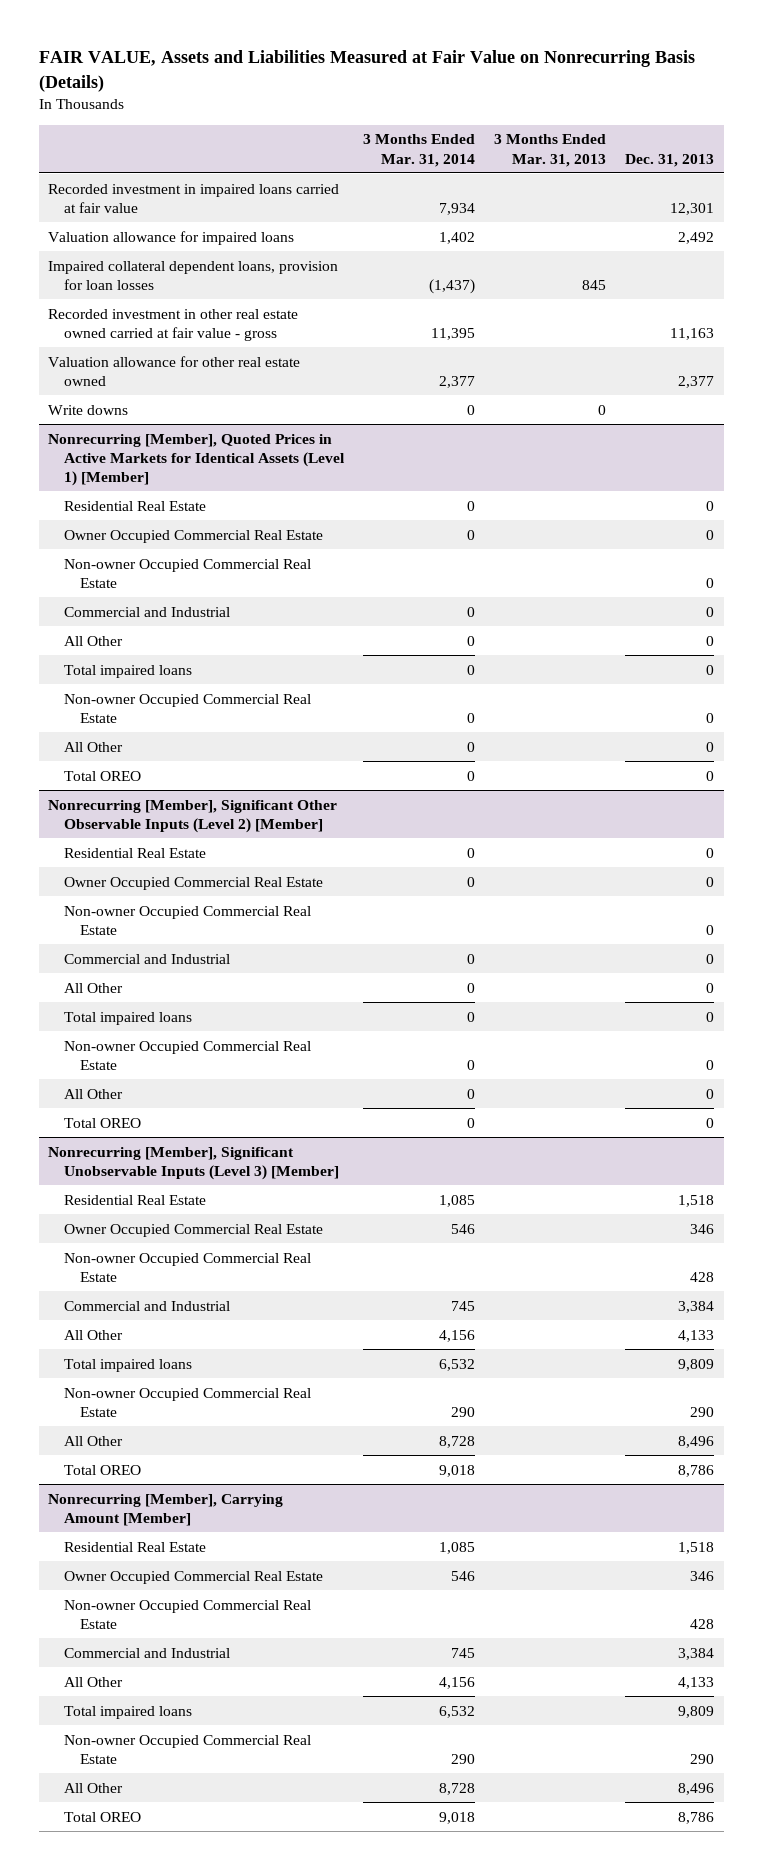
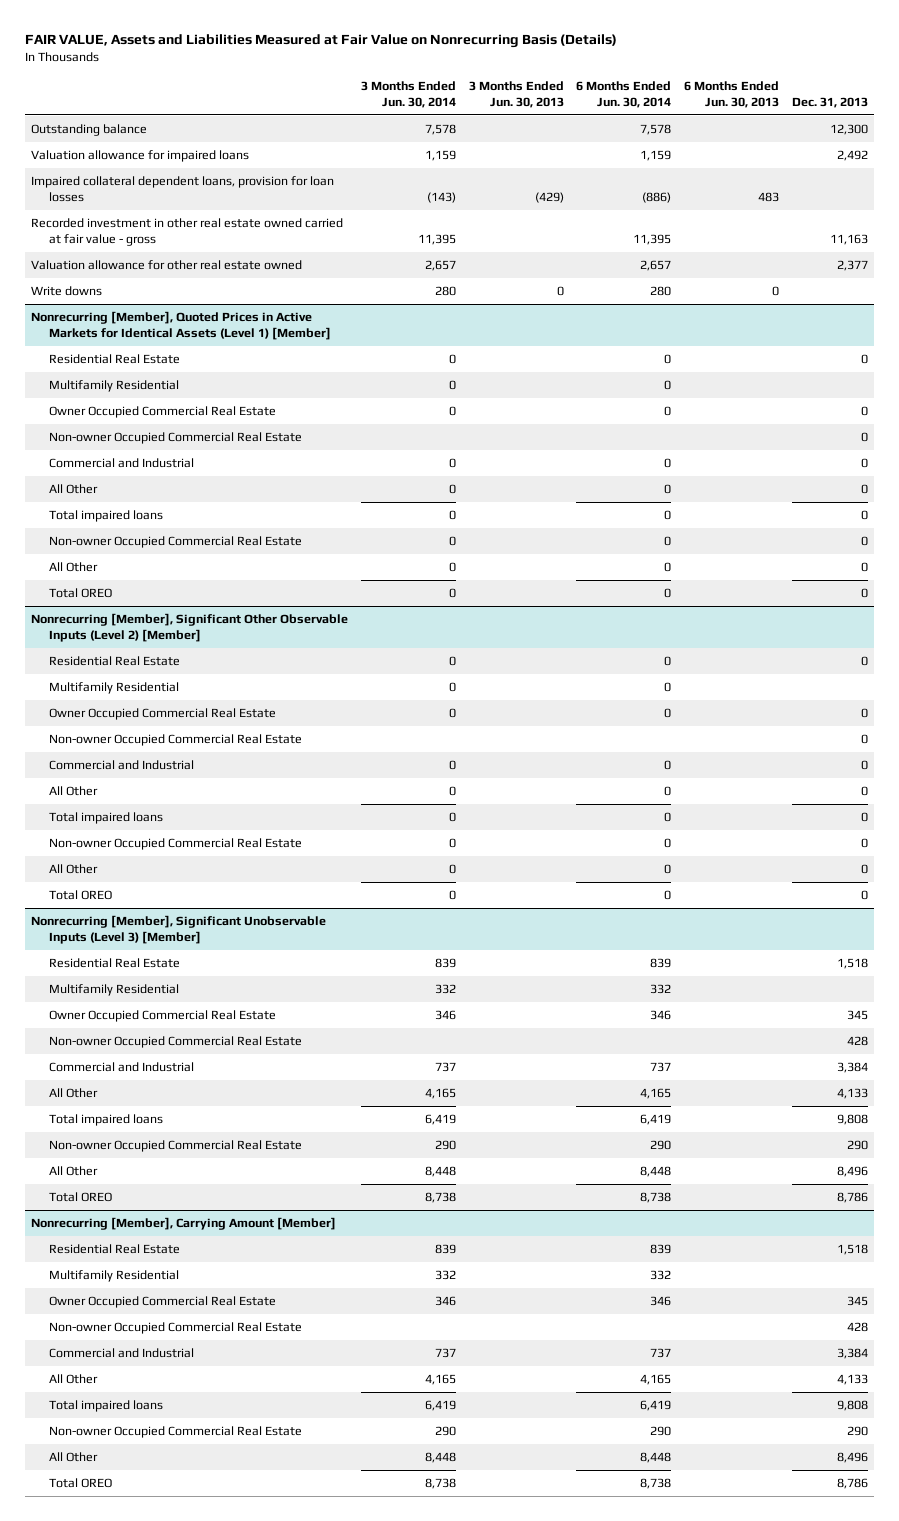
[363,134,476,167] 3 Months Ended Mar. 31, 2014 -> none
[494,134,607,167] 3 Months Ended Mar. 31, 2013 -> none
none -> [361,81,457,109] 3 Months Ended Jun. 30, 2014
none -> [468,81,564,109] 3 Months Ended Jun. 30, 2013
none -> [576,81,672,109] 6 Months Ended Jun. 30, 2014
none -> [684,81,780,109] 6 Months Ended Jun. 30, 2013
[48,183,340,213] Recorded investment in impaired loans carried at fair value -> none
none -> [31,123,148,136] Outstanding balance
none -> [48,379,179,392] Multifamily Residential
none -> [48,681,179,694] Multifamily Residential
none -> [48,983,179,996] Multifamily Residential
[690,1223,715,1234] 346 -> [846,1009,868,1020] 345
[678,1358,715,1371] 9,809 -> [836,1113,868,1125] 9,808
none -> [48,1269,179,1282] Multifamily Residential
[690,1570,715,1581] 346 -> [846,1295,868,1306] 345
[678,1705,715,1718] 9,809 -> [836,1399,868,1411] 9,808

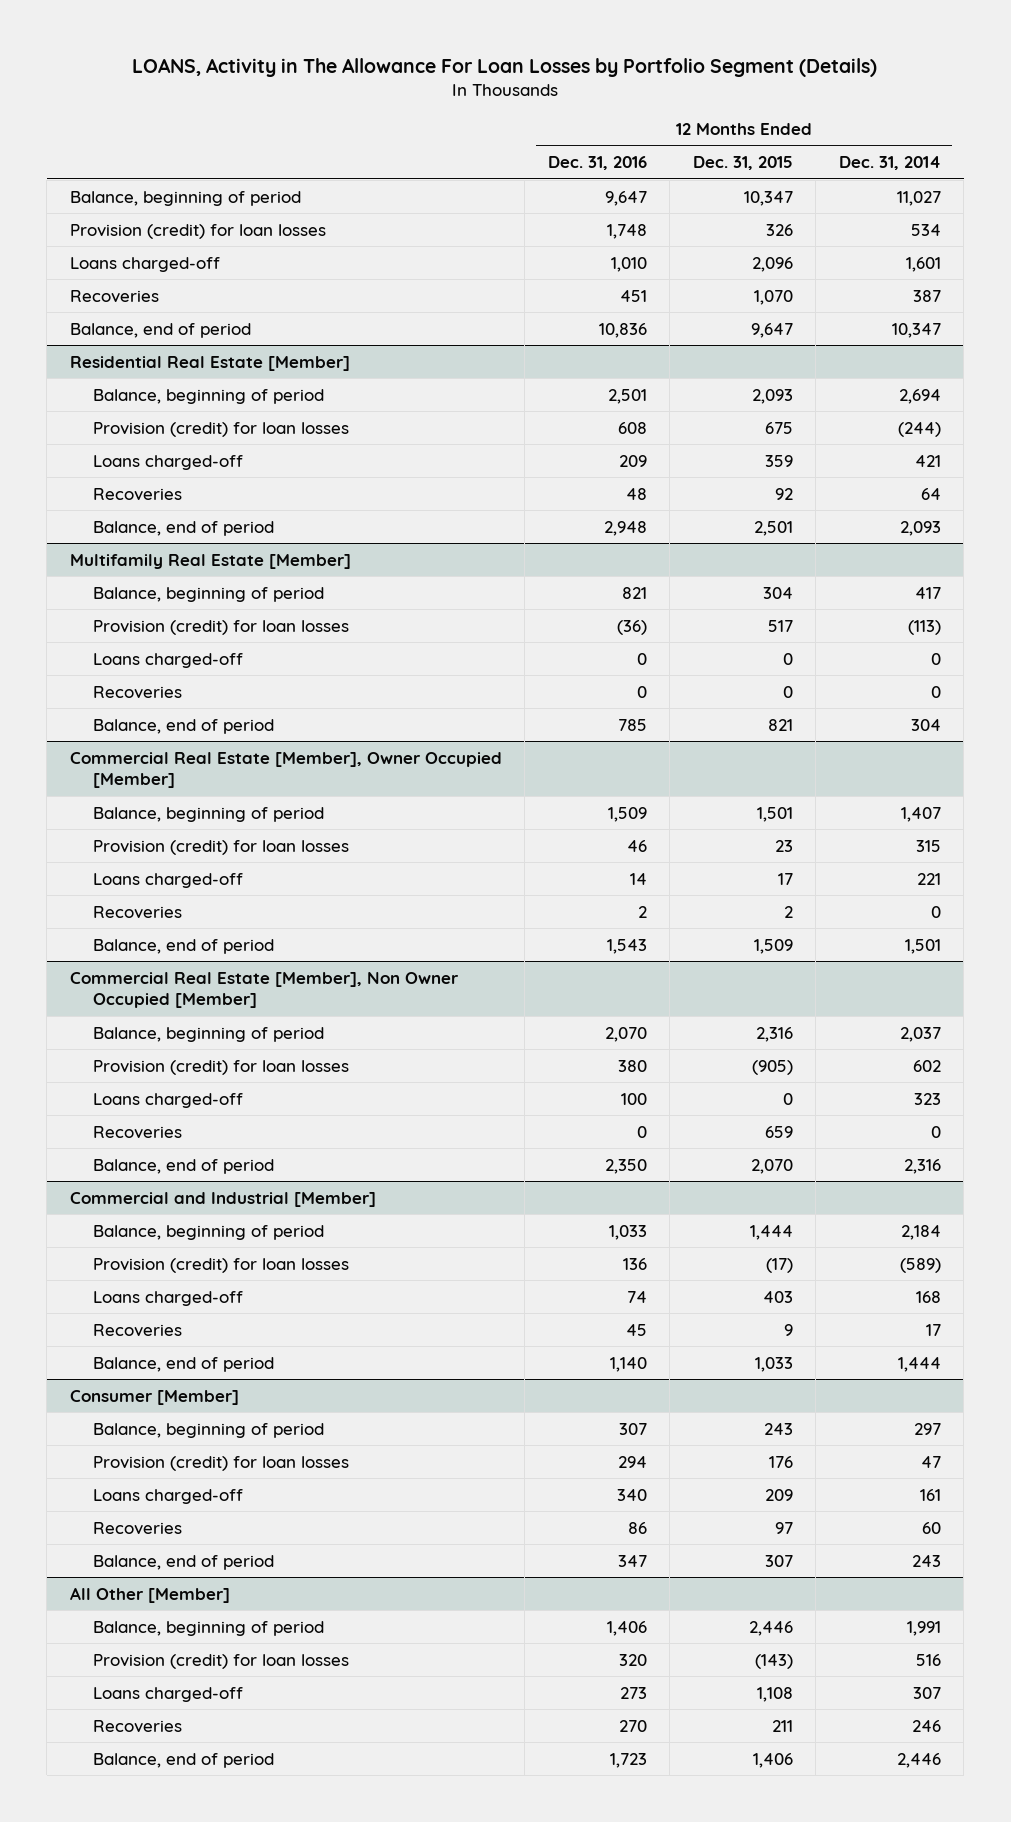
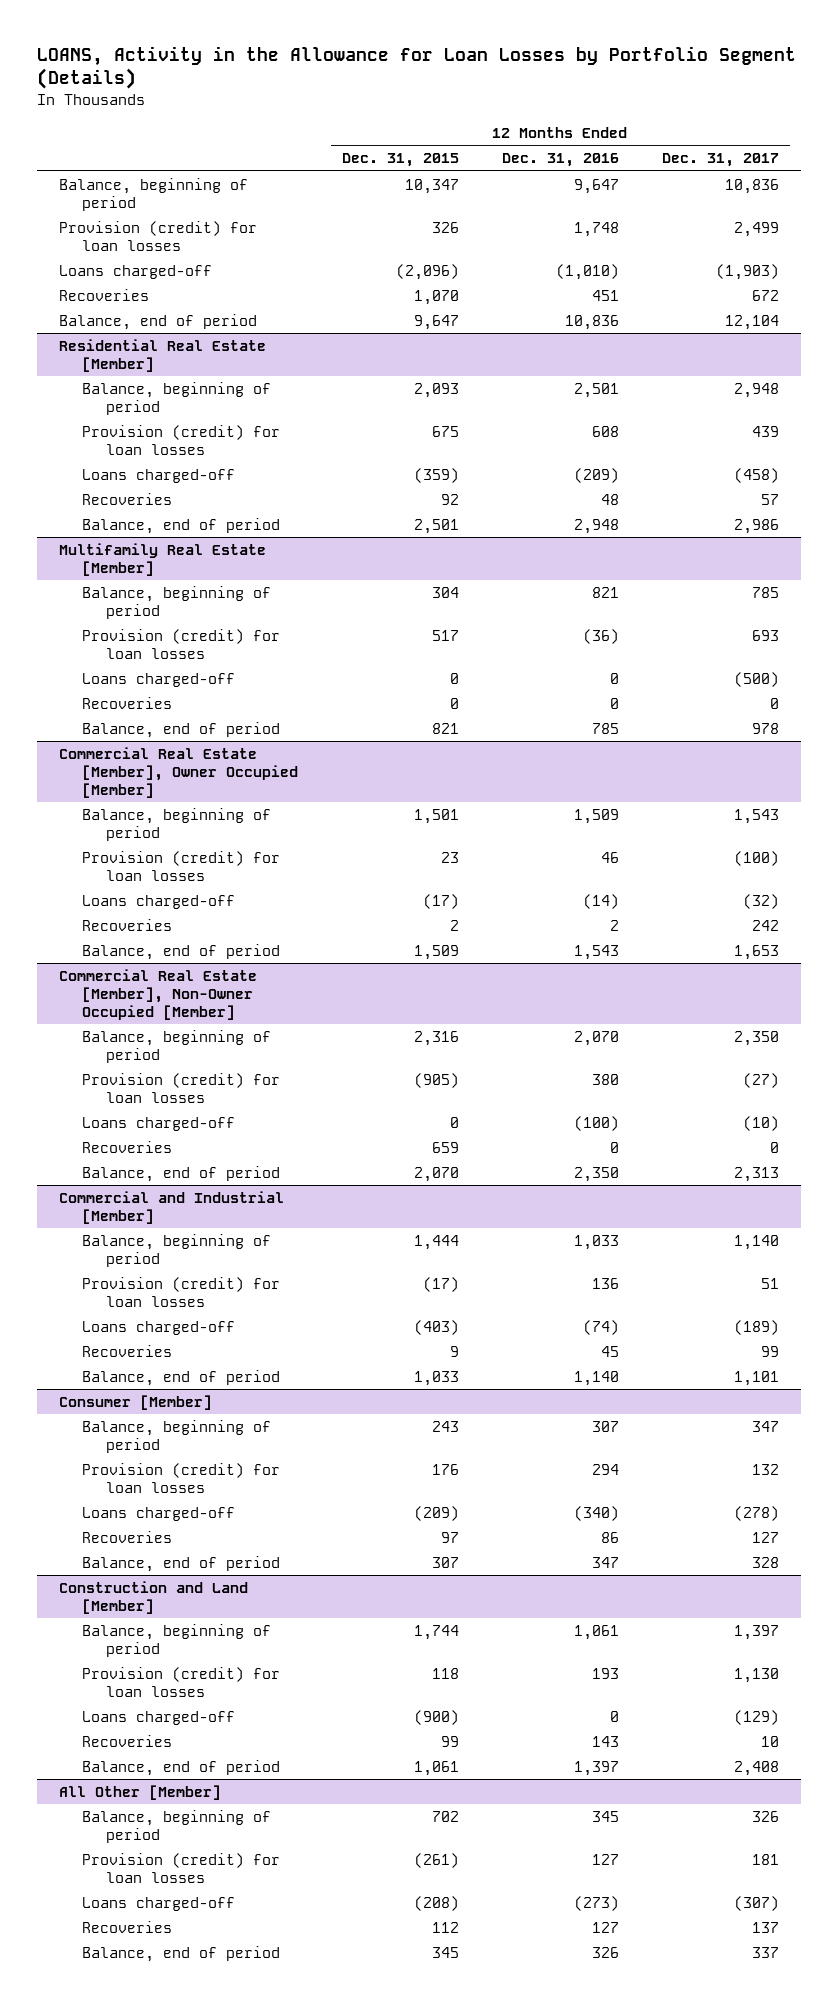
[132,58,878,78] LOANS, Activity in The Allowance For Loan Losses by Portfolio Segment (Details) -> [37,45,797,90] LOANS, Activity in the Allowance for Loan Losses by Portfolio Segment (Details)
[838,156,941,171] Dec. 31, 2014 -> none
none -> [662,153,780,168] Dec. 31, 2017
[610,256,647,272] 1,010 -> [555,264,619,281] (1,010)
[751,256,793,272] 2,096 -> [395,264,459,281] (2,096)
[618,454,647,467] 209 -> [573,468,619,484] (209)
[764,454,793,467] 359 -> [413,468,459,484] (359)
[629,872,647,885] 14 -> [582,894,619,910] (14)
[777,872,793,885] 17 -> [422,894,459,910] (17)
[69,971,459,1009] Commercial Real Estate [Member], Non Owner Occupied [Member] -> [58,969,257,1020] Commercial Real Estate [Member], Non-Owner Occupied [Member]
[620,1092,647,1105] 100 -> [573,1116,619,1132] (100)
[626,1290,647,1303] 74 -> [582,1320,619,1336] (74)
[762,1290,793,1303] 403 -> [413,1320,459,1336] (403)
[616,1488,647,1501] 340 -> [573,1506,619,1522] (340)
[764,1488,793,1501] 209 -> [413,1506,459,1522] (209)
none -> [58,1581,248,1614] Construction and Land [Member]
none -> [82,1624,272,1657] Balance, beginning of period
none -> [82,1667,281,1697] Provision (credit) for loan losses
none -> [82,1711,236,1726] Loans charged-off
none -> [82,1735,173,1748] Recoveries
none -> [82,1760,281,1777] Balance, end of period
[606,1620,647,1636] 1,406 -> [591,1811,619,1823] 345
[748,1620,793,1636] 2,446 -> [431,1811,459,1823] 702
[618,1653,647,1666] 320 -> [591,1854,619,1866] 127
[754,1653,793,1669] (143) -> [413,1853,459,1869] (261)
[619,1686,647,1699] 273 -> [573,1896,619,1912] (273)
[756,1686,793,1702] 1,108 -> [413,1896,459,1912] (208)
[618,1719,647,1732] 270 -> [591,1922,619,1934] 127
[771,1719,793,1732] 211 -> [431,1922,459,1934] 112
[609,1752,647,1768] 1,723 -> [591,1947,619,1959] 326
[752,1752,793,1768] 1,406 -> [431,1947,459,1959] 345

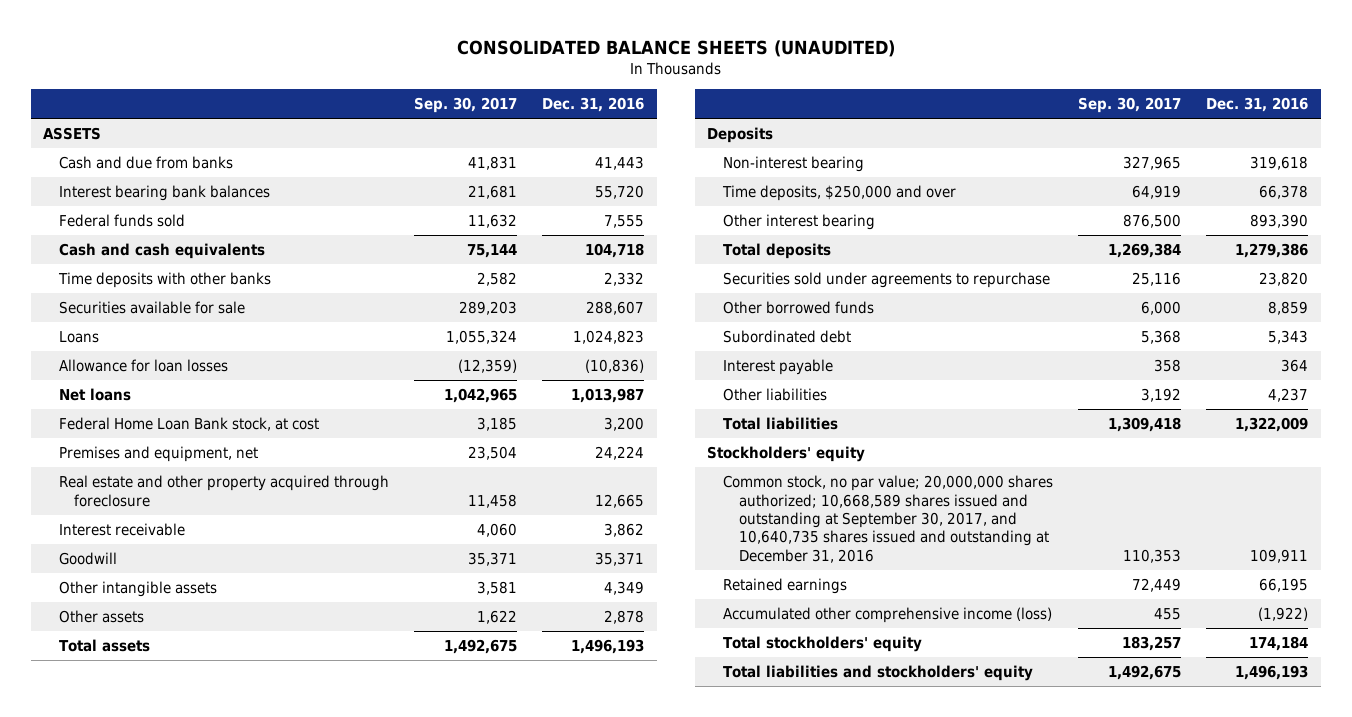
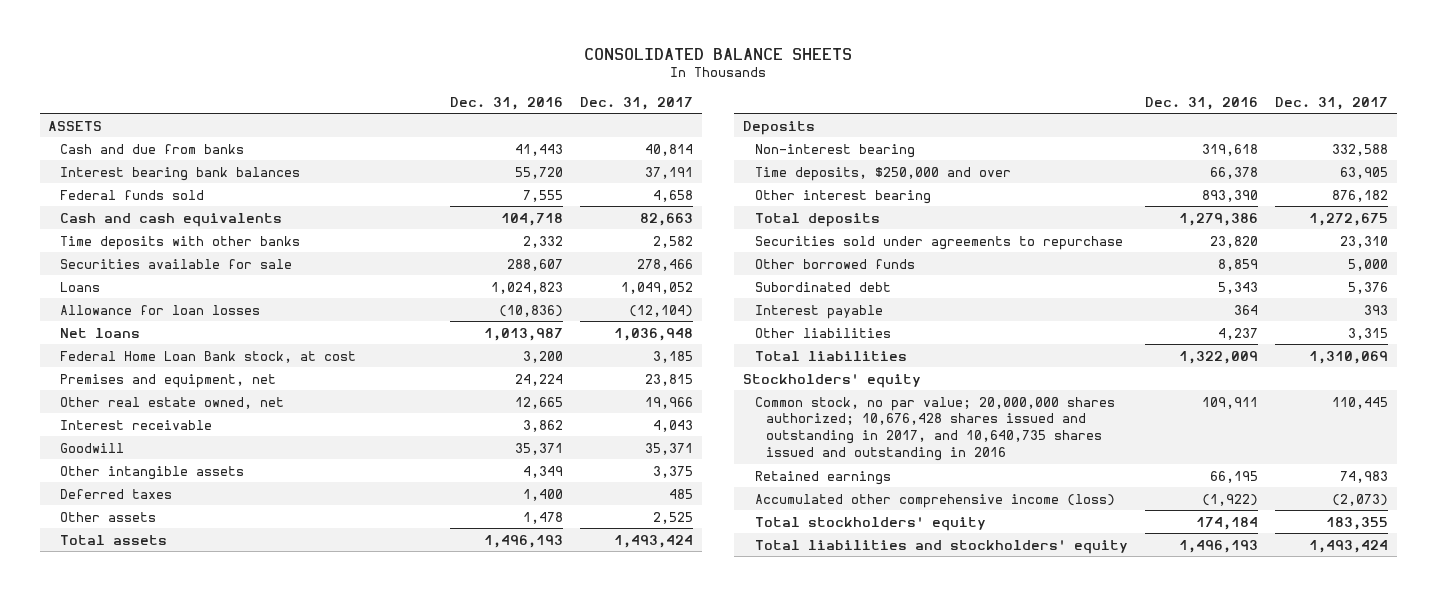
[456,39,895,57] CONSOLIDATED BALANCE SHEETS (UNAUDITED) -> [584,47,853,60] CONSOLIDATED BALANCE SHEETS
[414,97,518,114] Sep. 30, 2017 -> none
none -> [580,96,694,110] Dec. 31, 2017
[58,475,389,507] Real estate and other property acquired through foreclosure -> [59,396,284,409] Other real estate owned, net
none -> [59,488,172,499] Deferred taxes
[604,610,645,625] 2,878 -> [523,511,564,524] 1,478
[722,475,1053,563] Common stock, no par value; 20,000,000 shares authorized; 10,668,589 shares issued and outstanding at September 30, 2017, and 10,640,735 shares issued and outstanding at December 31, 2016 -> [754,396,1115,461] Common stock, no par value; 20,000,000 shares authorized; 10,676,428 shares issued and outstanding in 2017, and 10,640,735 shares issued and outstanding in 2016

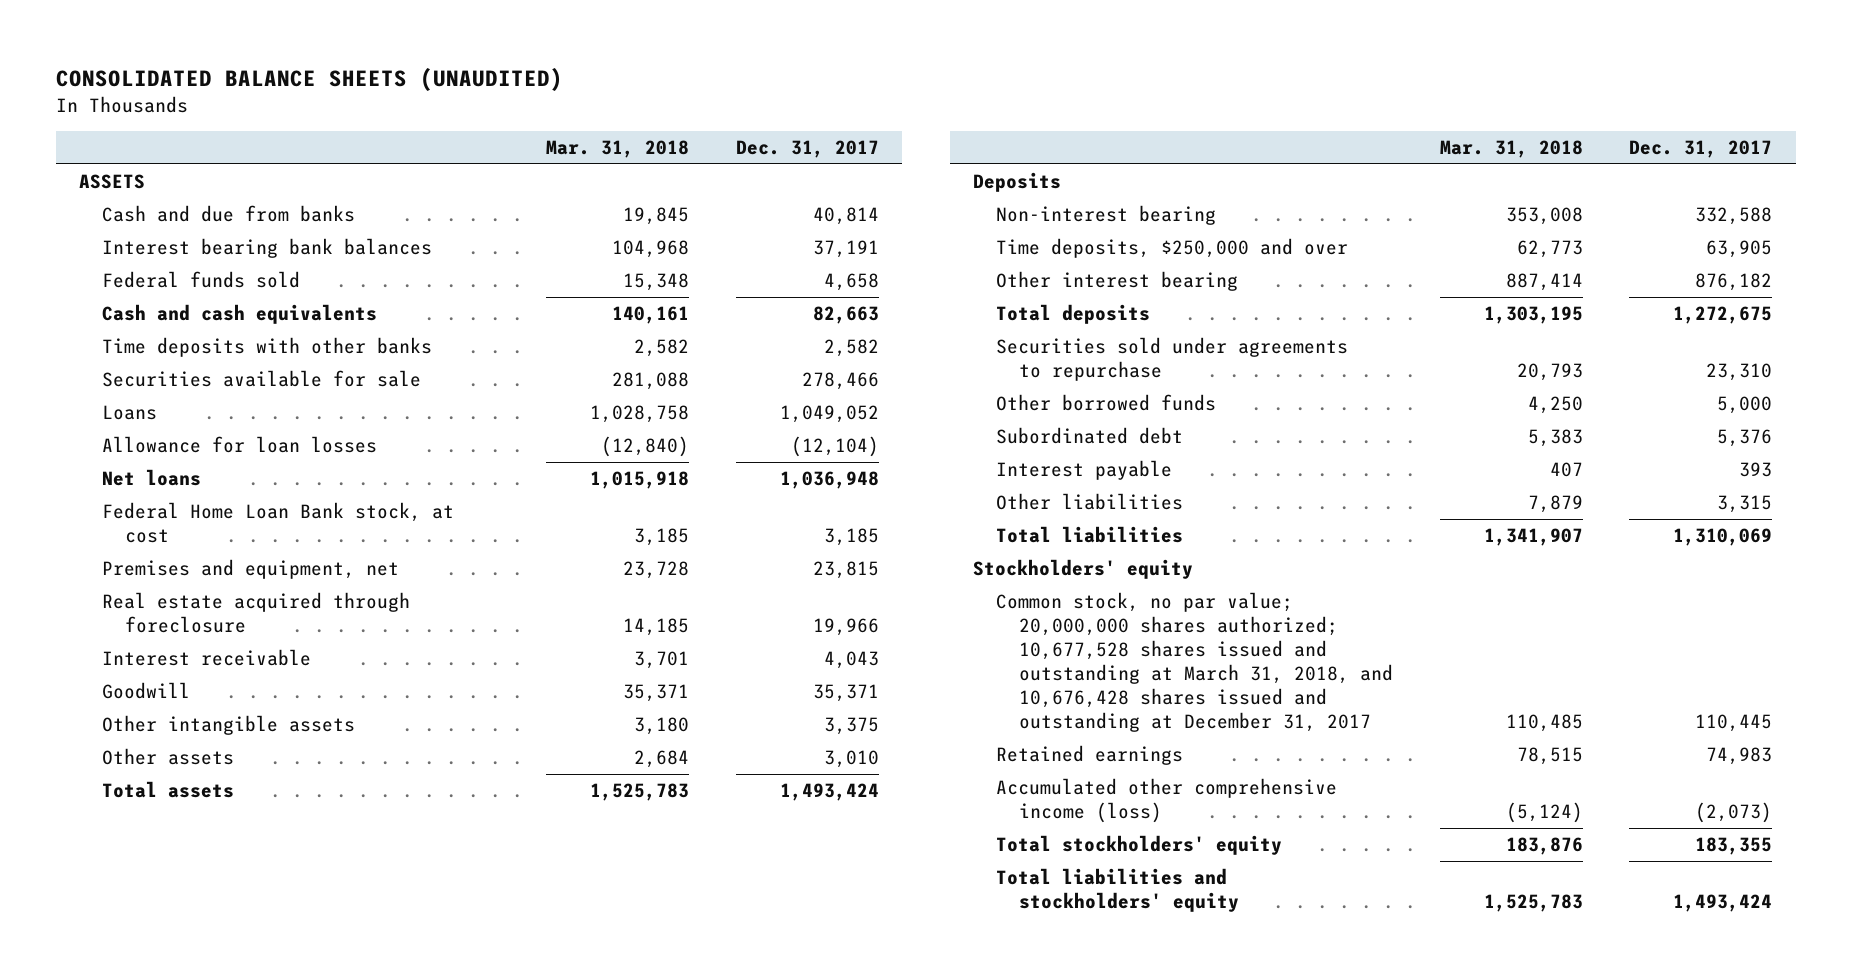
[584,47,853,60] CONSOLIDATED BALANCE SHEETS -> [56,67,564,91] CONSOLIDATED BALANCE SHEETS (UNAUDITED)
[450,96,564,110] Dec. 31, 2016 -> none
none -> [545,140,689,159] Mar. 31, 2018
[59,396,284,409] Other real estate owned, net -> [102,592,411,634] Real estate acquired through foreclosure
[59,488,172,499] Deferred taxes -> none
[653,511,694,524] 2,525 -> [823,750,879,769] 3,010
[754,396,1115,461] Common stock, no par value; 20,000,000 shares authorized; 10,676,428 shares issued and outstanding in 2017, and 10,640,735 shares issued and outstanding in 2016 -> [996,592,1394,733] Common stock, no par value; 20,000,000 shares authorized; 10,677,528 shares issued and outstanding at March 31, 2018, and 10,676,428 shares issued and outstanding at December 31, 2017

